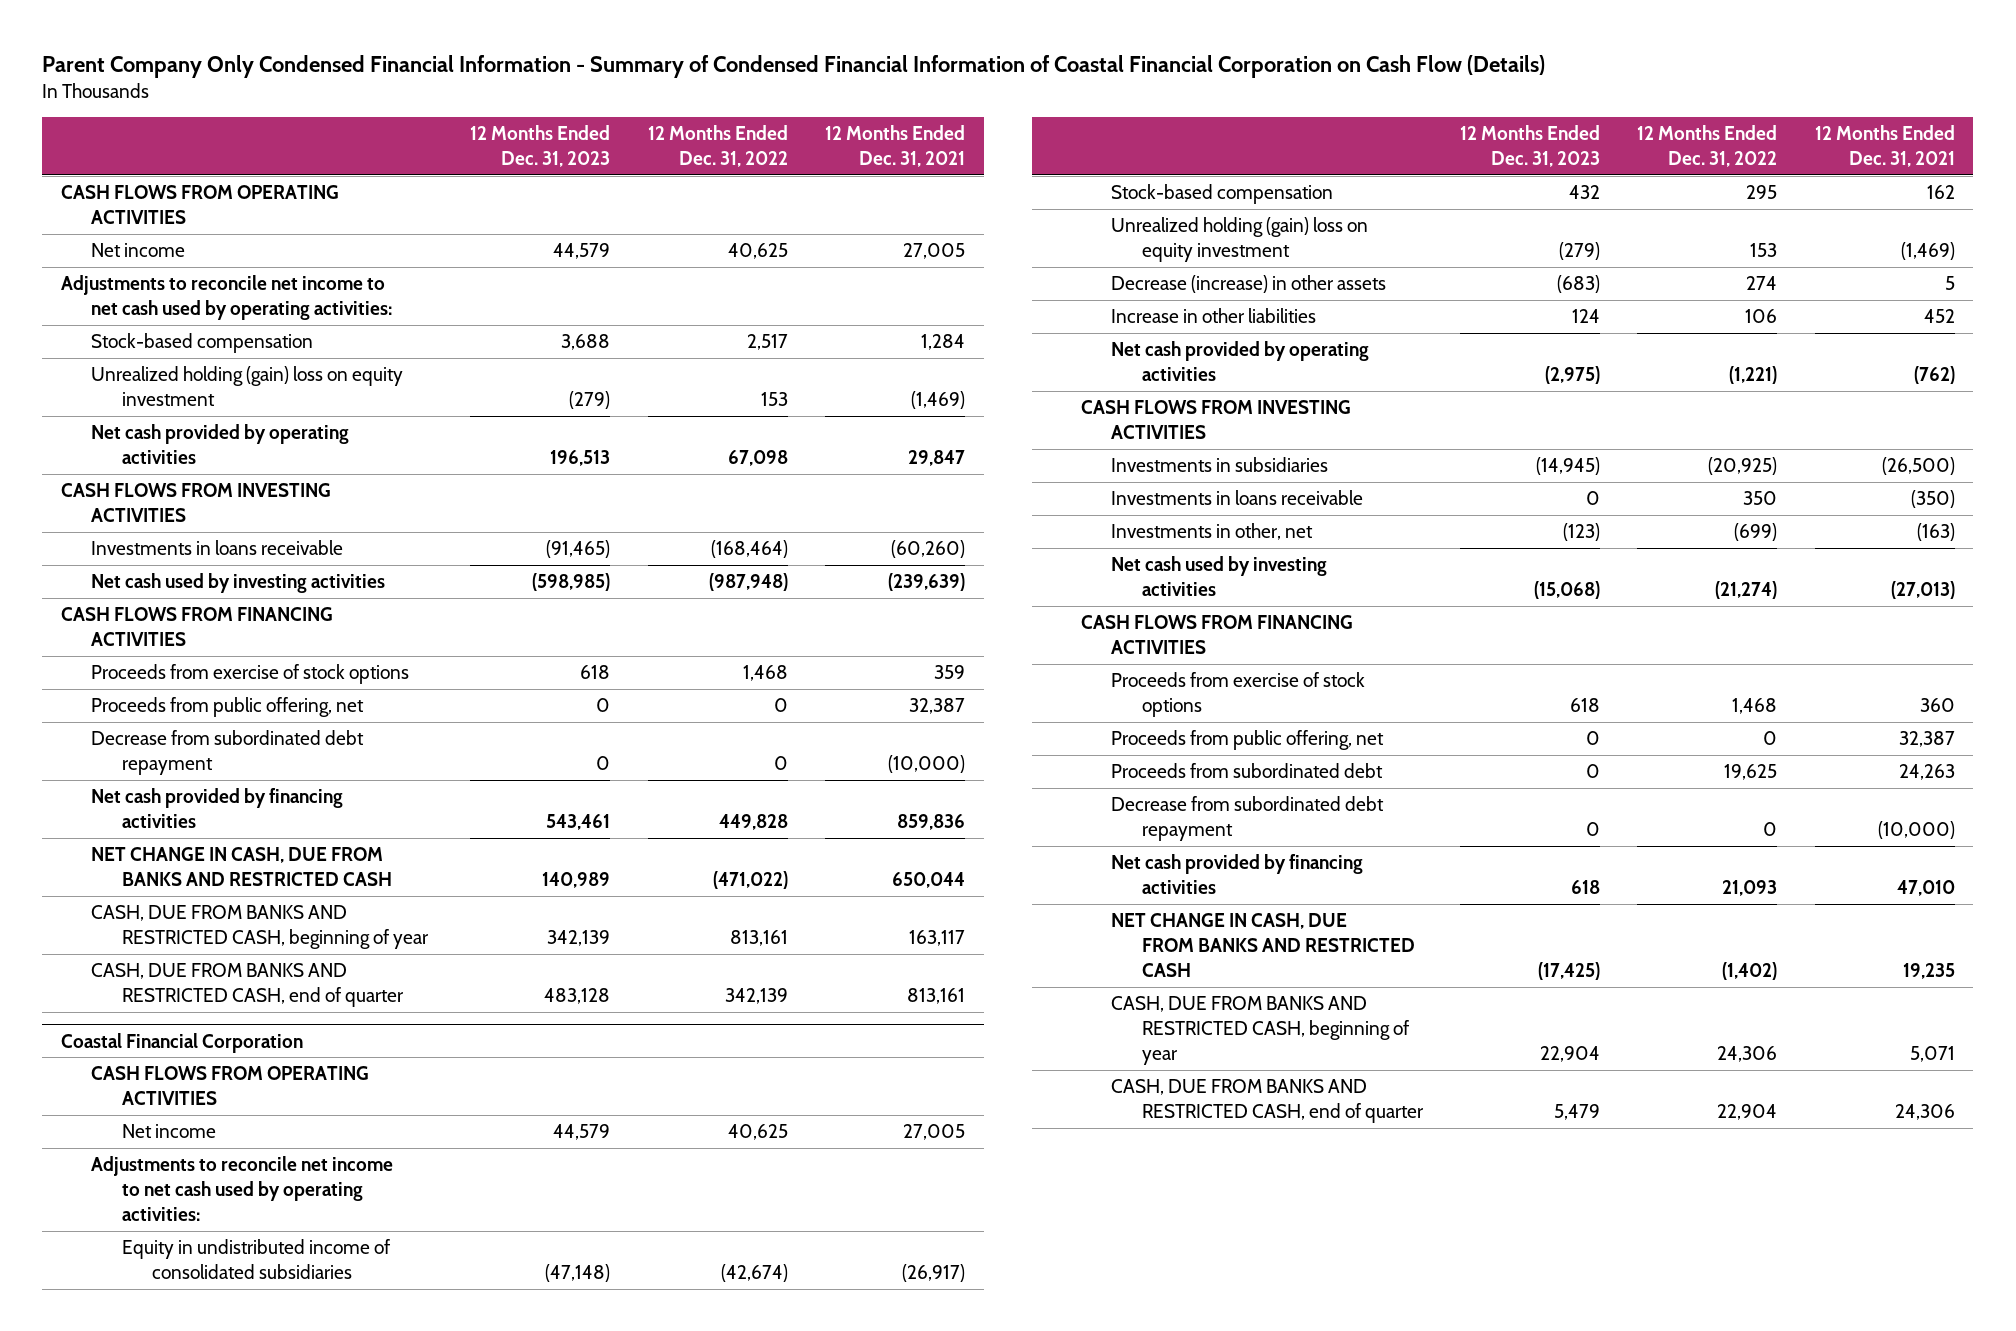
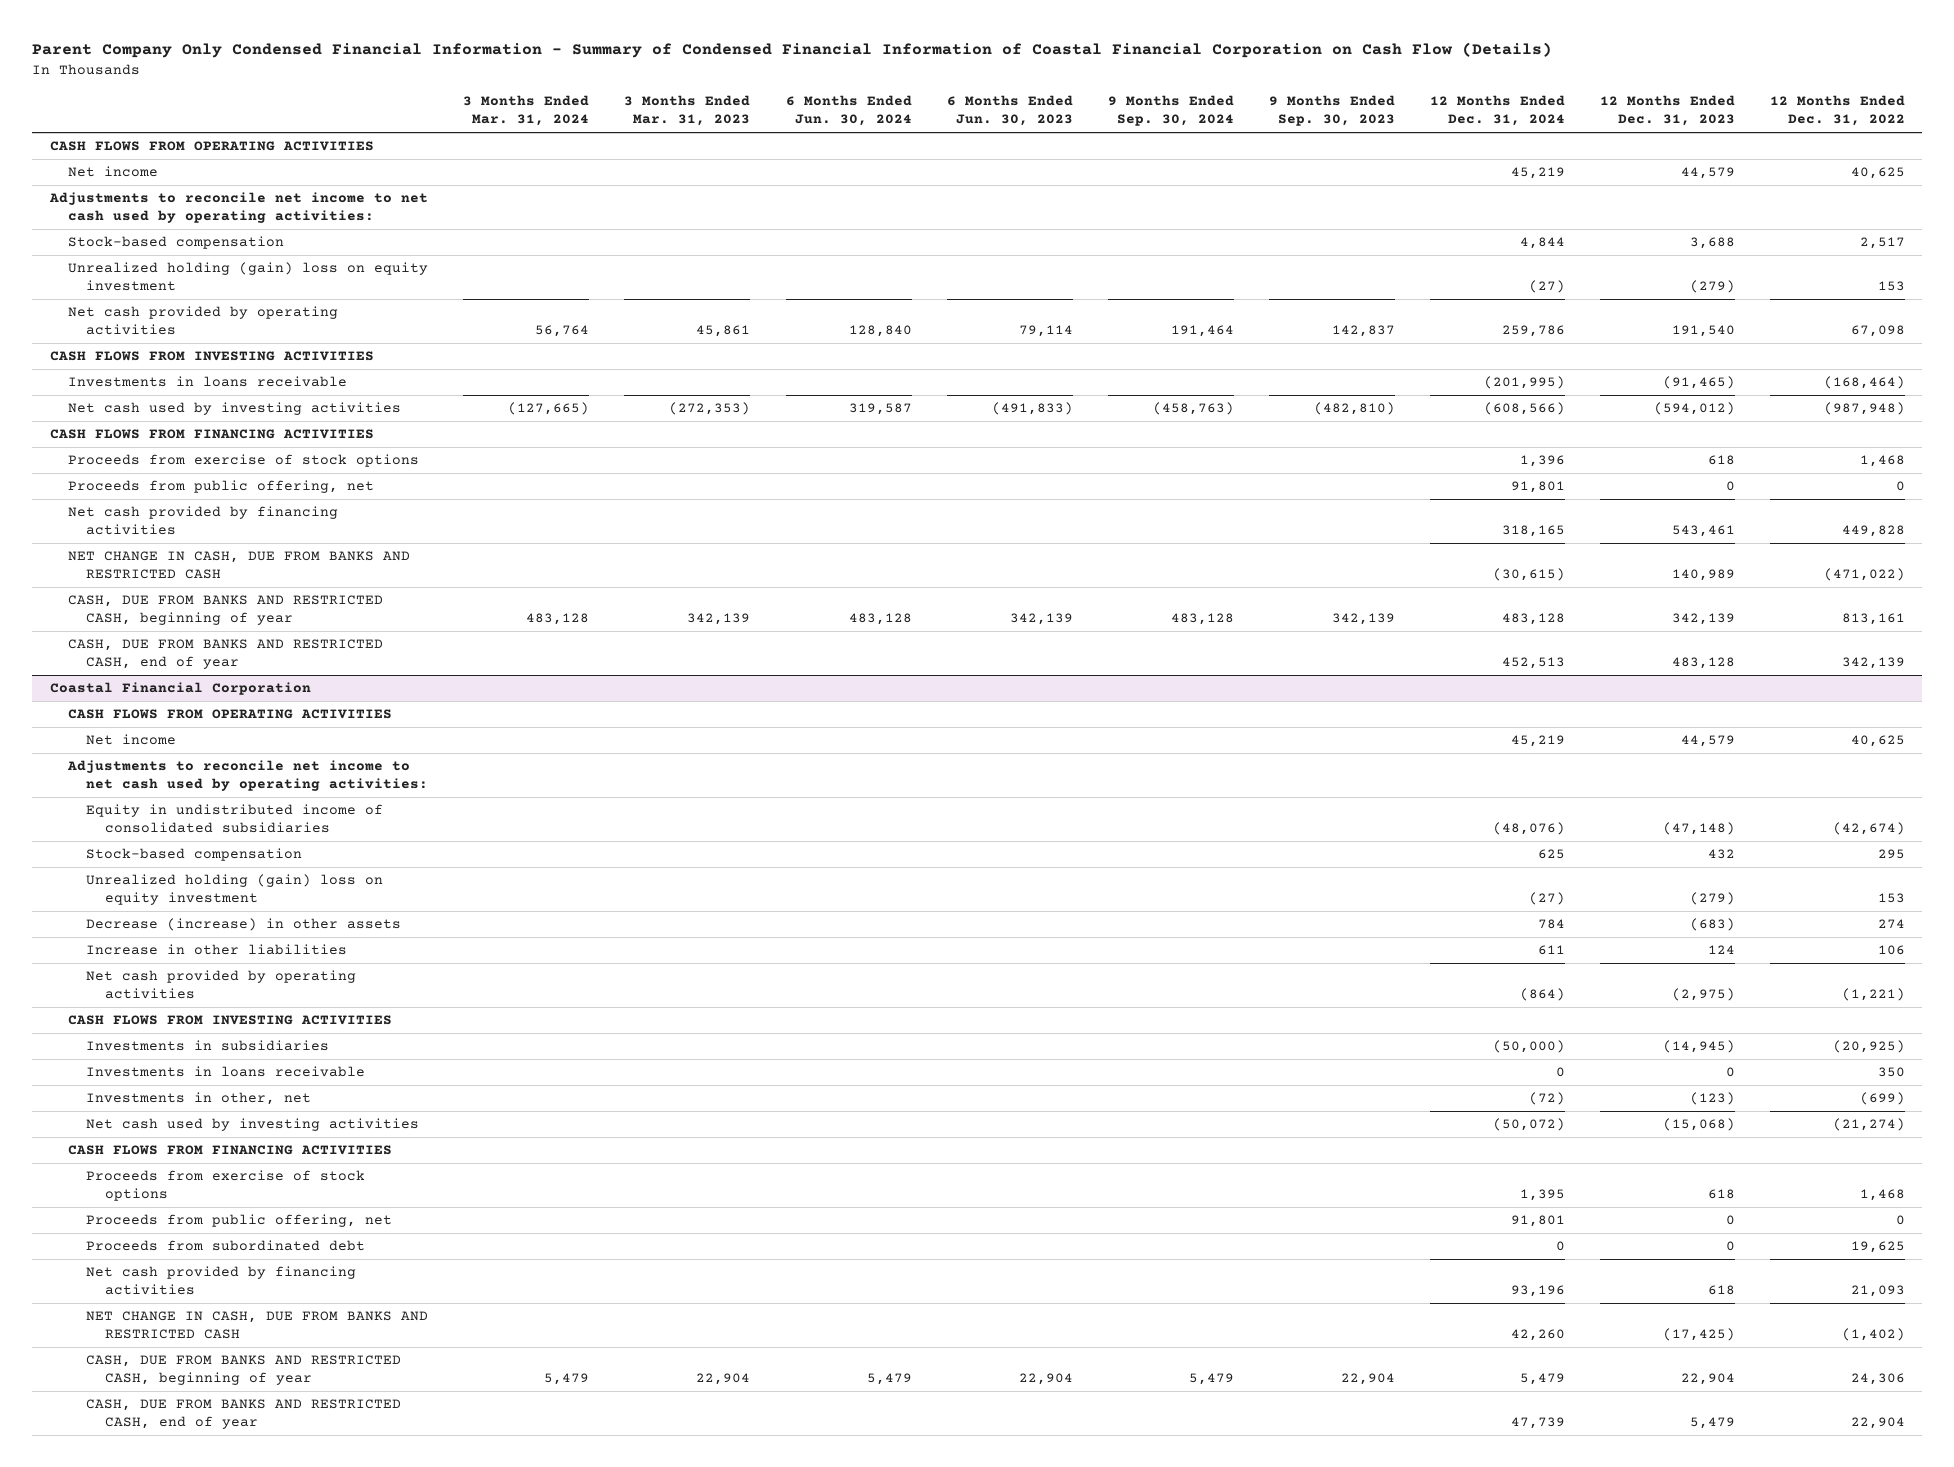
[825,125,966,167] 12 Months Ended Dec. 31, 2021 -> none
none -> [463,95,590,127] 3 Months Ended Mar. 31, 2024
none -> [624,95,751,127] 3 Months Ended Mar. 31, 2023
none -> [785,95,912,127] 6 Months Ended Jun. 30, 2024
none -> [946,95,1073,127] 6 Months Ended Jun. 30, 2023
none -> [1107,95,1234,127] 9 Months Ended Sep. 30, 2024
none -> [1268,95,1395,127] 9 Months Ended Sep. 30, 2023
none -> [1429,95,1565,127] 12 Months Ended Dec. 31, 2024
[550,450,611,467] 196,513 -> [1671,325,1735,338] 191,540
[532,573,611,592] (598,985) -> [1653,402,1735,416] (594,012)
[91,730,365,776] Decrease from subordinated debt repayment -> none
[91,963,404,1008] CASH, DUE FROM BANKS AND RESTRICTED CASH, end of quarter -> [68,639,384,670] CASH, DUE FROM BANKS AND RESTRICTED CASH, end of year
[1111,796,1385,842] Decrease from subordinated debt repayment -> none
[1111,1079,1424,1124] CASH, DUE FROM BANKS AND RESTRICTED CASH, end of quarter -> [86,1399,402,1430] CASH, DUE FROM BANKS AND RESTRICTED CASH, end of year

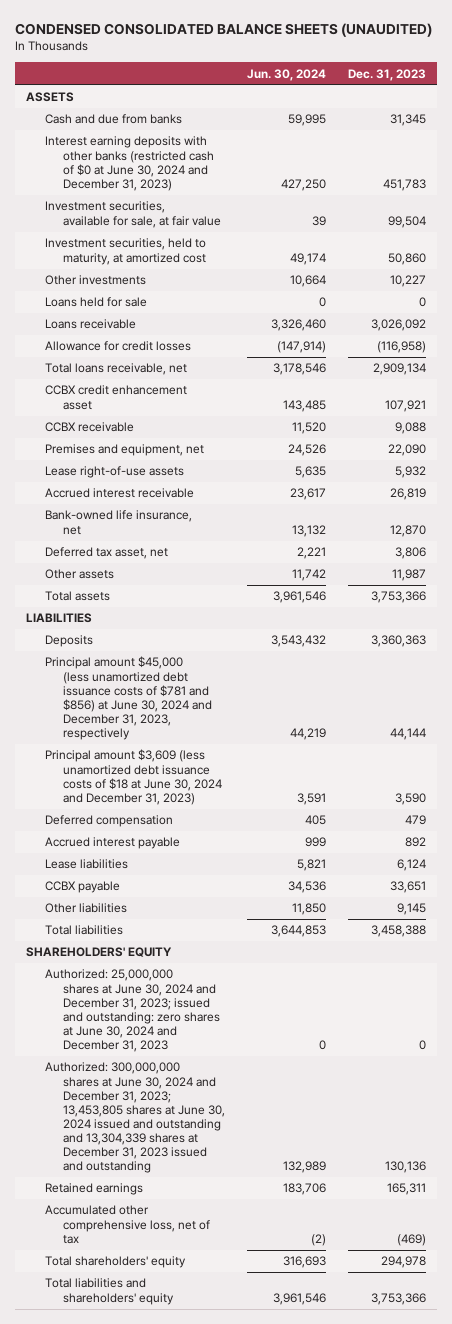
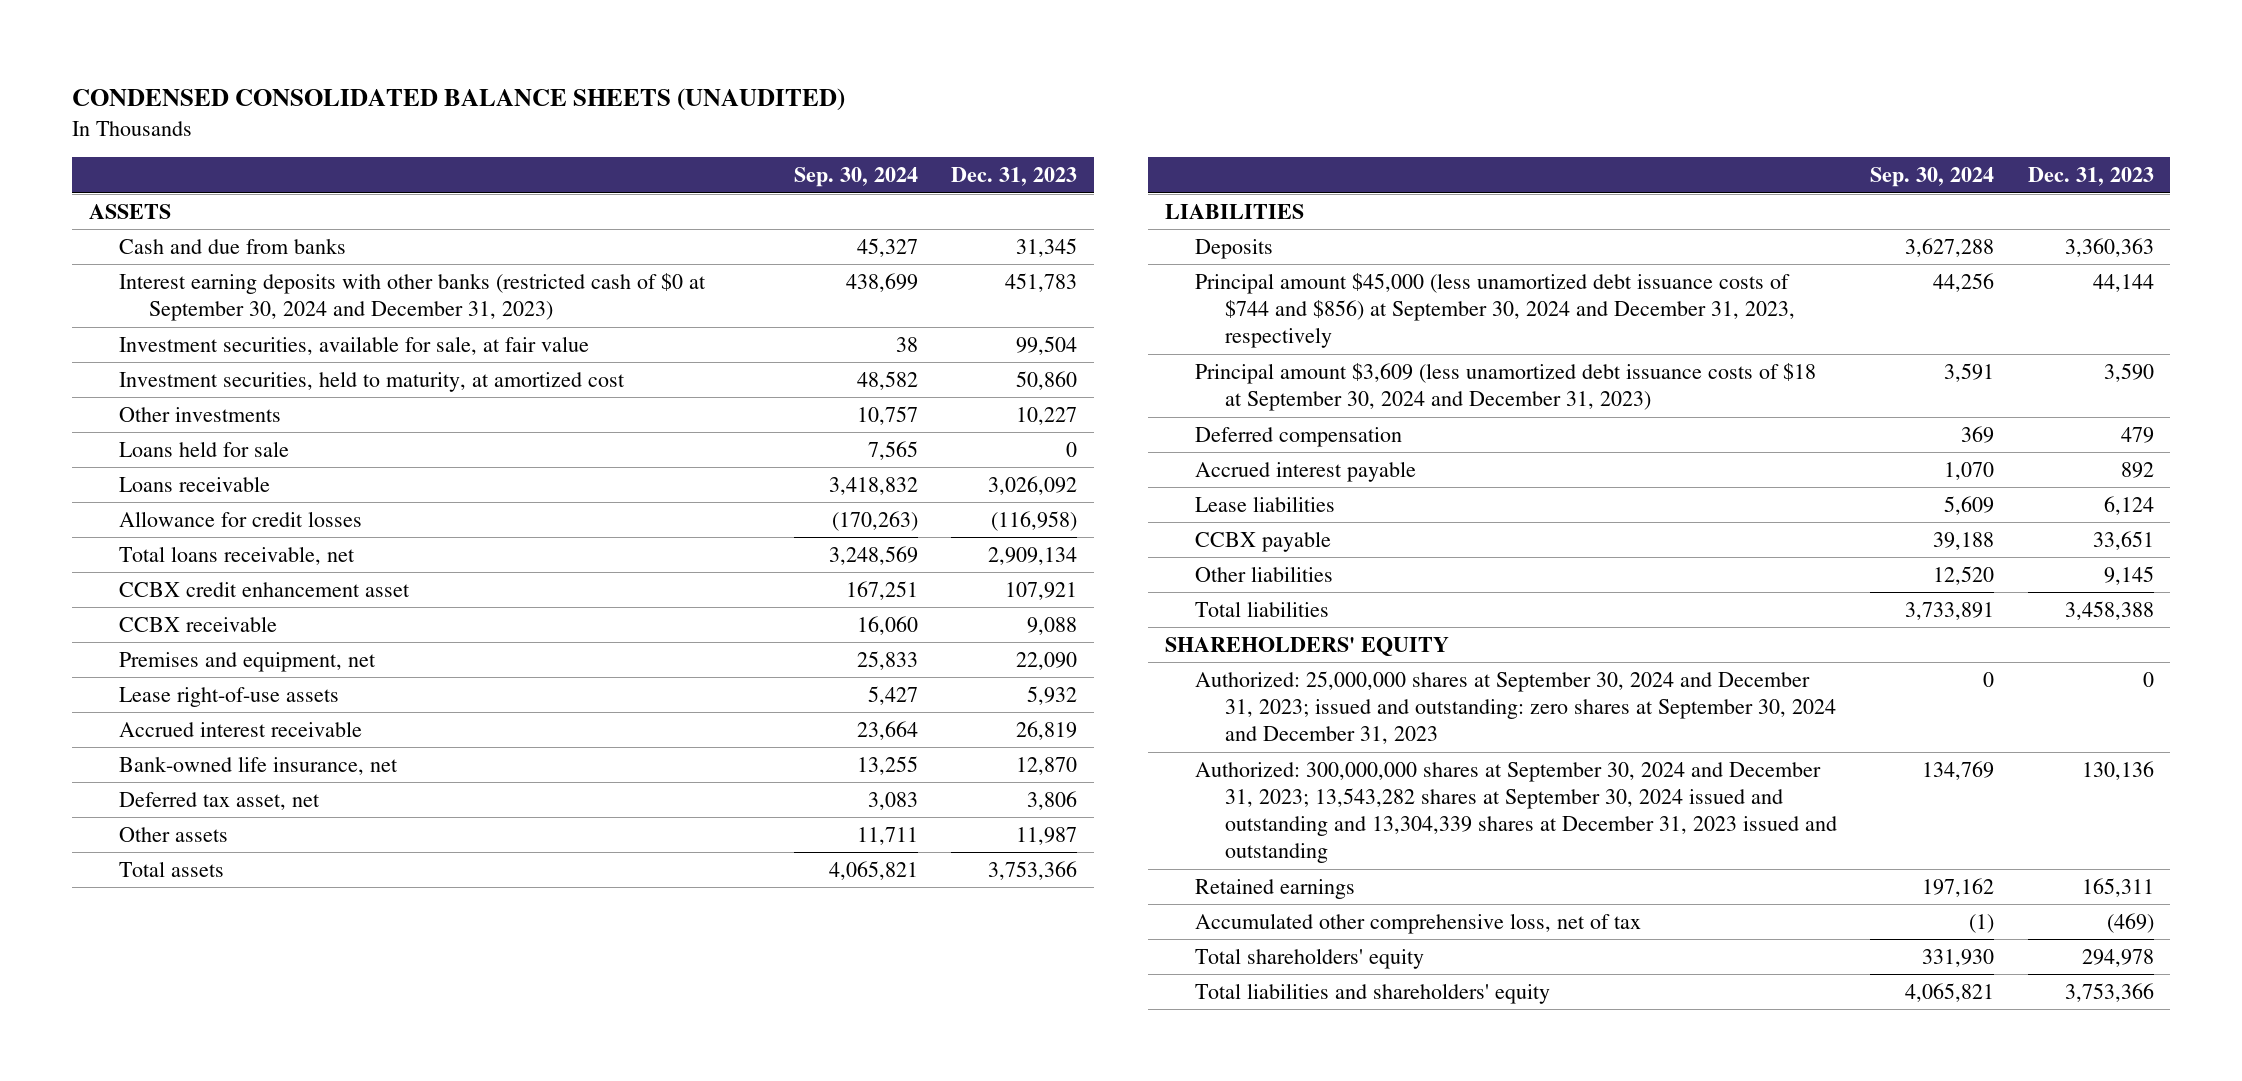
[247,68,327,81] Jun. 30, 2024 -> none
none -> [794,167,919,188] Sep. 30, 2024
[44,136,215,191] Interest earning deposits with other banks (restricted cash of $0 at June 30, 2024 and December 31, 2023) -> [118,272,706,322] Interest earning deposits with other banks (restricted cash of $0 at September 30, 2024 and December 31, 2023)
[44,656,213,741] Principal amount $45,000 (less unamortized debt issuance costs of $781 and $856) at June 30, 2024 and December 31, 2023, respectively -> [1195,272,1796,349] Principal amount $45,000 (less unamortized debt issuance costs of $744 and $856) at September 30, 2024 and December 31, 2023, respectively
[44,749,223,805] Principal amount $3,609 (less unamortized debt issuance costs of $18 at June 30, 2024 and December 31, 2023) -> [1195,362,1817,412] Principal amount $3,609 (less unamortized debt issuance costs of $18 at September 30, 2024 and December 31, 2023)
[44,969,221,1053] Authorized: 25,000,000 shares at June 30, 2024 and December 31, 2023; issued and outstanding: zero shares at June 30, 2024 and December 31, 2023 -> [1195,670,1837,745] Authorized: 25,000,000 shares at September 30, 2024 and December 31, 2023; issued and outstanding: zero shares at September 30, 2024 and December 31, 2023
[44,1062,226,1174] Authorized: 300,000,000 shares at June 30, 2024 and December 31, 2023; 13,453,805 shares at June 30, 2024 issued and outstanding and 13,304,339 shares at December 31, 2023 issued and outstanding -> [1195,761,1838,864] Authorized: 300,000,000 shares at September 30, 2024 and December 31, 2023; 13,543,282 shares at September 30, 2024 issued and outstanding and 13,304,339 shares at December 31, 2023 issued and outstanding

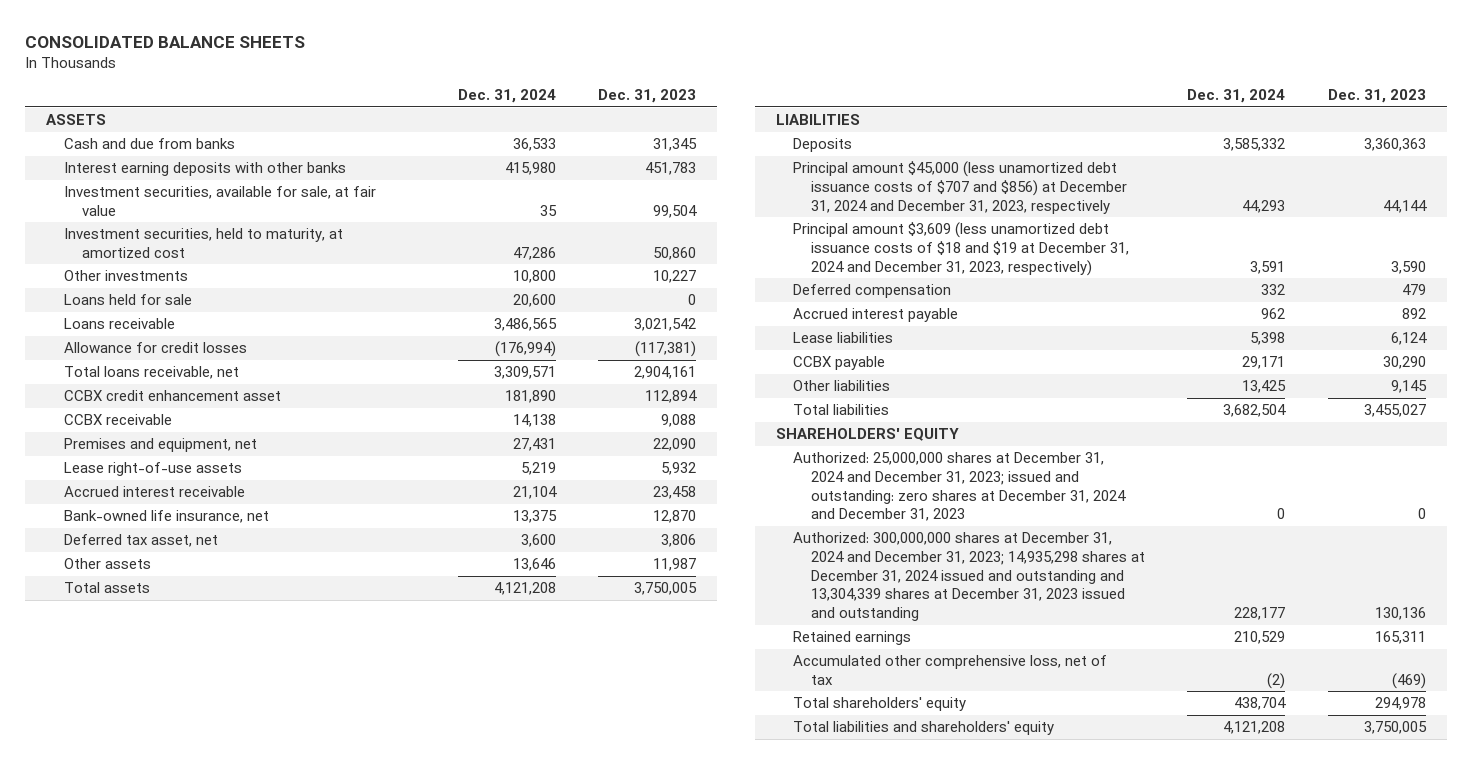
[72,88,846,112] CONDENSED CONSOLIDATED BALANCE SHEETS (UNAUDITED) -> [25,36,306,49] CONSOLIDATED BALANCE SHEETS
[794,167,919,188] Sep. 30, 2024 -> none
none -> [458,89,557,104] Dec. 31, 2024
[118,272,706,322] Interest earning deposits with other banks (restricted cash of $0 at September 30, 2024 and December 31, 2023) -> [63,162,346,177] Interest earning deposits with other banks
[988,475,1078,495] 3,026,092 -> [634,318,697,332] 3,021,542
[991,510,1078,531] (116,958) -> [635,341,697,358] (117,381)
[988,546,1078,565] 2,909,134 -> [634,366,697,380] 2,904,161
[1005,581,1078,600] 107,921 -> [645,390,698,404] 112,894
[1016,720,1078,740] 26,819 -> [653,486,697,500] 23,458
[988,860,1078,880] 3,753,366 -> [634,582,698,596] 3,750,005
[1195,272,1796,349] Principal amount $45,000 (less unamortized debt issuance costs of $744 and $856) at September 30, 2024 and December 31, 2023, respectively -> [793,161,1128,214] Principal amount $45,000 (less unamortized debt issuance costs of $707 and $856) at December 31, 2024 and December 31, 2023, respectively
[1195,362,1817,412] Principal amount $3,609 (less unamortized debt issuance costs of $18 at September 30, 2024 and December 31, 2023) -> [793,222,1130,276] Principal amount $3,609 (less unamortized debt issuance costs of $18 and $19 at December 31, 2024 and December 31, 2023, respectively)
[2092,530,2154,550] 33,651 -> [1382,356,1426,370] 30,290
[2064,600,2154,620] 3,458,388 -> [1363,404,1426,418] 3,455,027
[1195,670,1837,745] Authorized: 25,000,000 shares at September 30, 2024 and December 31, 2023; issued and outstanding: zero shares at September 30, 2024 and December 31, 2023 -> [793,452,1127,522] Authorized: 25,000,000 shares at December 31, 2024 and December 31, 2023; issued and outstanding: zero shares at December 31, 2024 and December 31, 2023
[1195,761,1838,864] Authorized: 300,000,000 shares at September 30, 2024 and December 31, 2023; 13,543,282 shares at September 30, 2024 issued and outstanding and 13,304,339 shares at December 31, 2023 issued and outstanding -> [793,532,1146,621] Authorized: 300,000,000 shares at December 31, 2024 and December 31, 2023; 14,935,298 shares at December 31, 2024 issued and outstanding and 13,304,339 shares at December 31, 2023 issued and outstanding
[2064,982,2154,1002] 3,753,366 -> [1363,721,1427,735] 3,750,005

